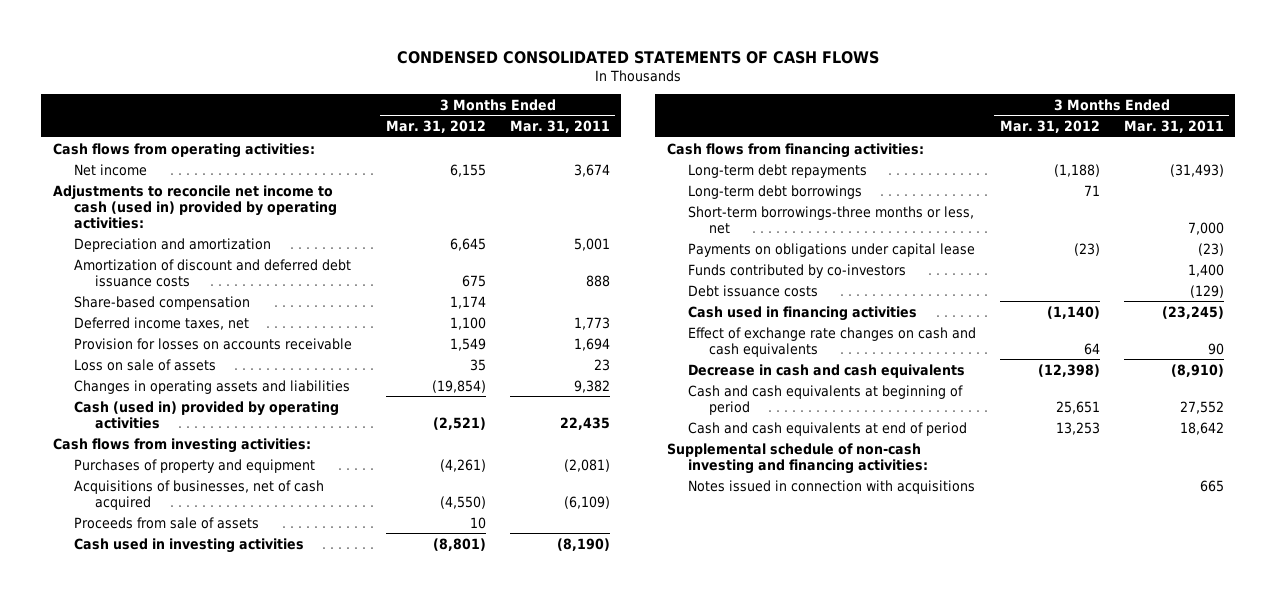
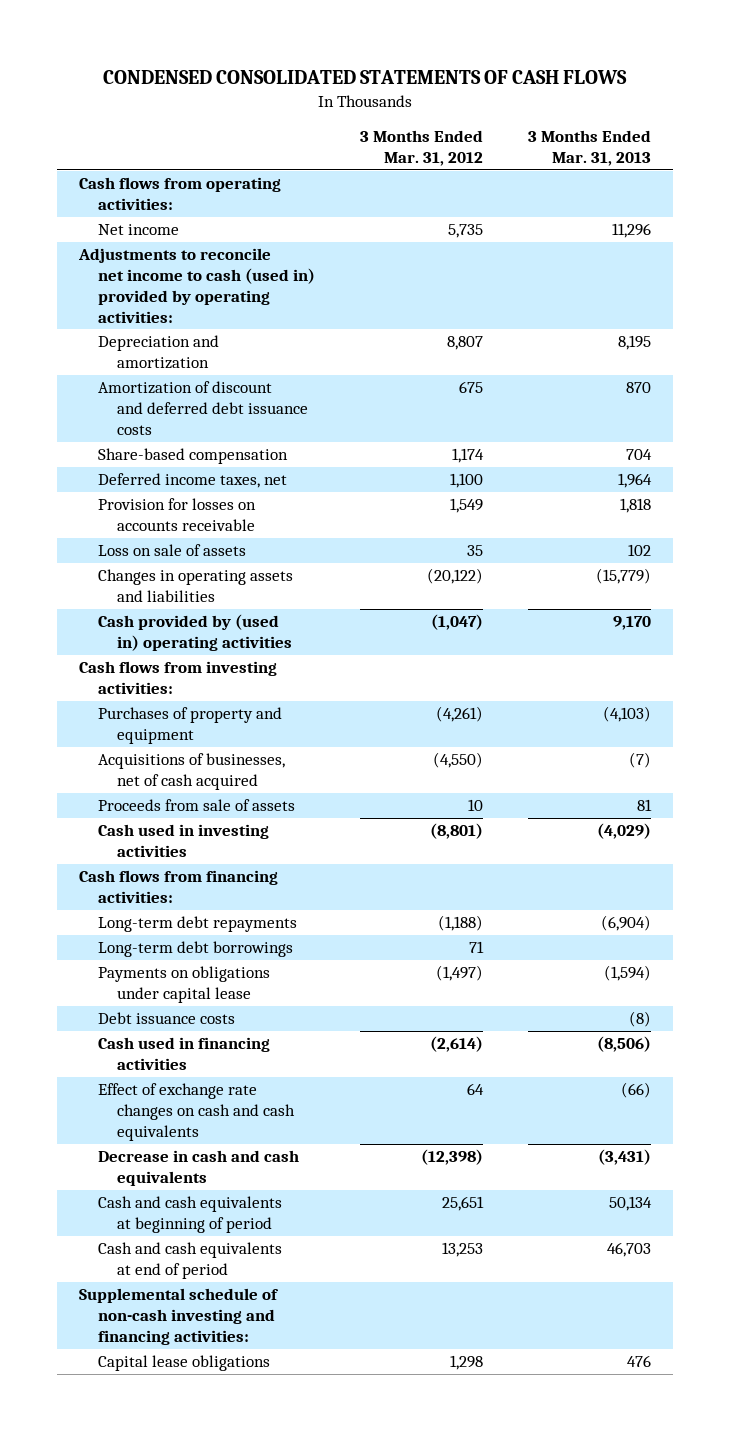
[509,120,610,134] Mar. 31, 2011 -> none
none -> [527,130,651,166] 3 Months Ended Mar. 31, 2013
[449,163,486,177] 6,155 -> [447,224,483,239] 5,735
[449,237,486,251] 6,645 -> [446,336,483,351] 8,807
[431,379,486,393] (19,854) -> [426,568,483,585] (20,122)
[73,400,339,429] Cash (used in) provided by operating activities -> [98,614,292,652] Cash provided by (used in) operating activities
[432,416,486,430] (2,521) -> [430,614,483,631] (1,047)
[687,205,974,234] Short-term borrowings-three months or less, net -> none
[687,263,906,278] Funds contributed by co-investors -> none
[1073,242,1100,256] (23) -> [435,965,483,982] (1,497)
[1046,305,1100,319] (1,140) -> [429,1036,483,1053] (2,614)
[687,479,975,494] Notes issued in connection with acquisitions -> none
none -> [98,1355,271,1372] Capital lease obligations

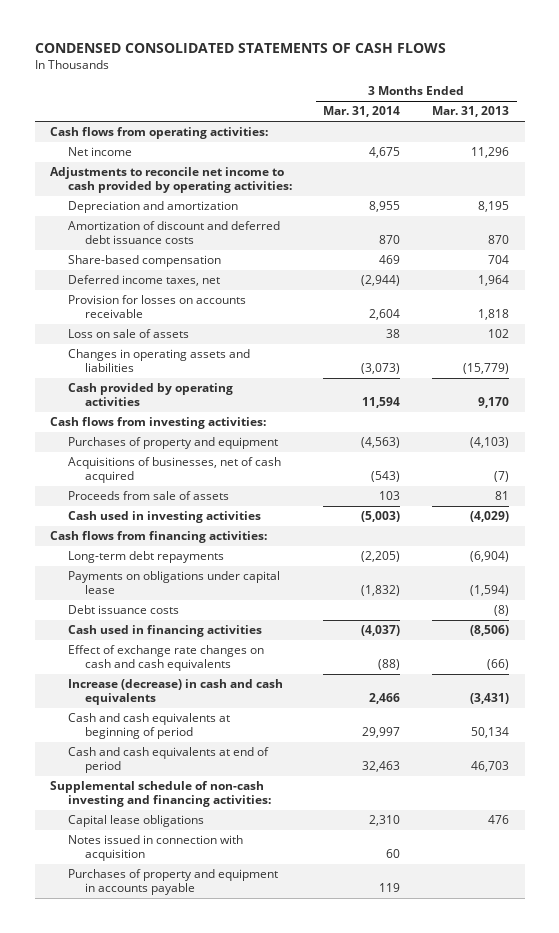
[359,130,483,166] 3 Months Ended Mar. 31, 2012 -> none
none -> [323,106,401,118] Mar. 31, 2014
[78,248,316,323] Adjustments to reconcile net income to cash (used in) provided by operating activities: -> [50,167,292,194] Adjustments to reconcile net income to cash provided by operating activities:
[98,614,292,652] Cash provided by (used in) operating activities -> [67,383,233,407] Cash provided by operating activities
[98,941,294,958] Long-term debt borrowings -> none
[98,1150,300,1187] Decrease in cash and cash equivalents -> [67,679,283,706] Increase (decrease) in cash and cash equivalents
none -> [67,835,243,862] Notes issued in connection with acquisition
none -> [67,869,278,896] Purchases of property and equipment in accounts payable

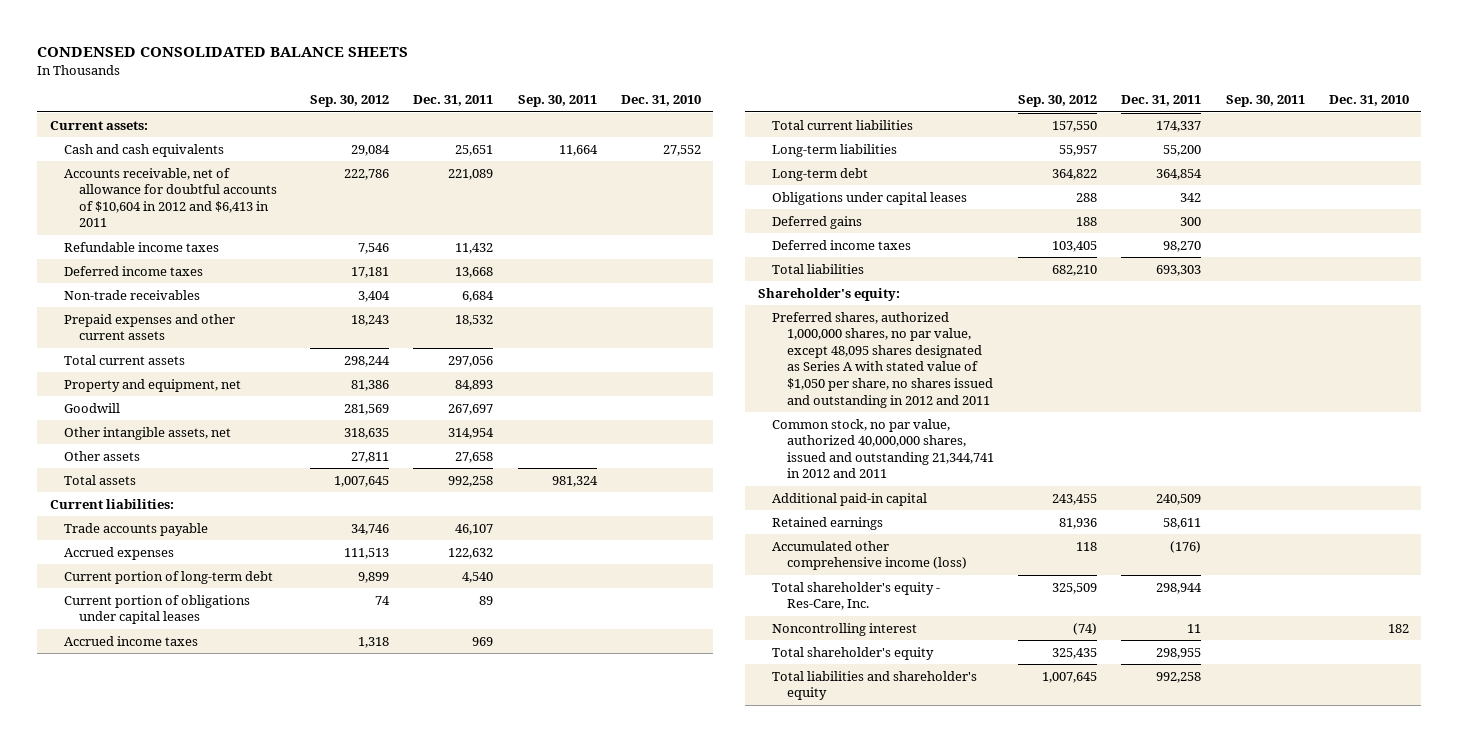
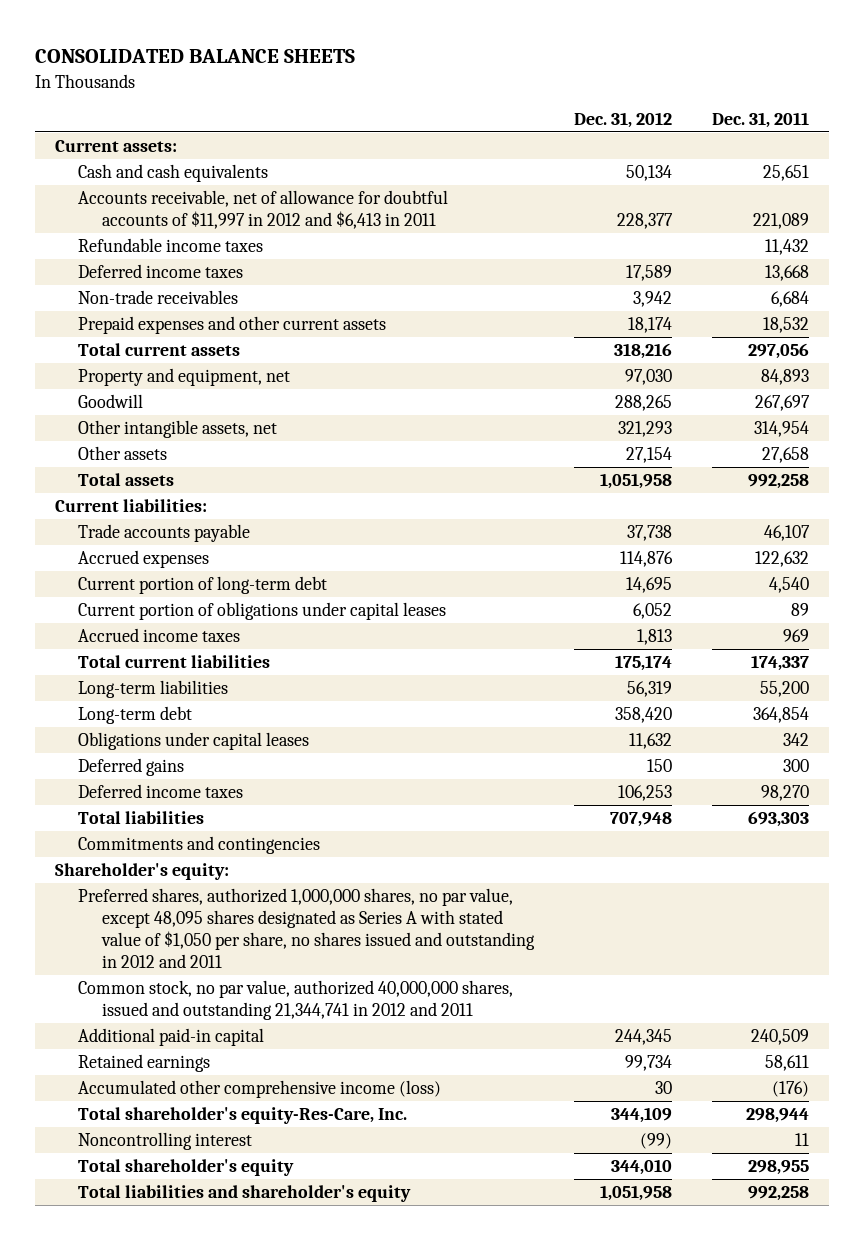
[37,47,409,58] CONDENSED CONSOLIDATED BALANCE SHEETS -> [35,49,356,64] CONSOLIDATED BALANCE SHEETS
[309,95,389,108] Sep. 30, 2012 -> none
[517,95,597,108] Sep. 30, 2011 -> none
[621,95,702,107] Dec. 31, 2010 -> none
none -> [573,111,672,128] Dec. 31, 2012
[64,167,277,228] Accounts receivable, net of allowance for doubtful accounts of $10,604 in 2012 and $6,413 in 2011 -> [78,190,449,230] Accounts receivable, net of allowance for doubtful accounts of $11,997 in 2012 and $6,413 in 2011
none -> [78,836,321,855] Commitments and contingencies
[772,581,941,611] Total shareholder's equity - Res-Care, Inc. -> [78,1107,408,1125] Total shareholder's equity-Res-Care, Inc.

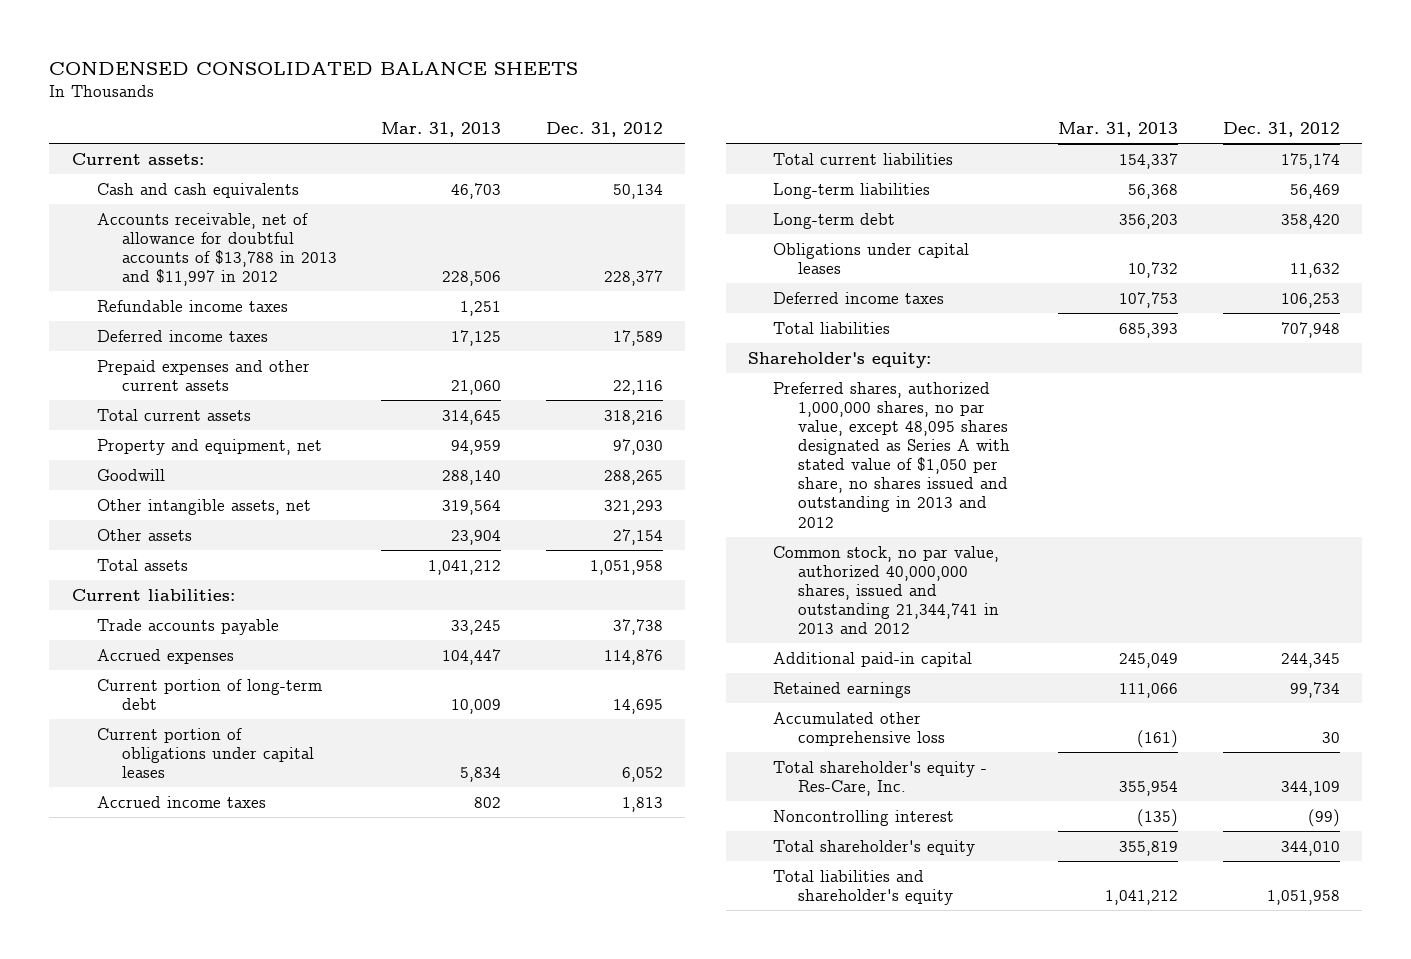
[35,49,356,64] CONSOLIDATED BALANCE SHEETS -> [49,61,579,75] CONDENSED CONSOLIDATED BALANCE SHEETS
[711,111,809,128] Dec. 31, 2011 -> none
none -> [381,121,502,137] Mar. 31, 2013
[78,190,449,230] Accounts receivable, net of allowance for doubtful accounts of $11,997 in 2012 and $6,413 in 2011 -> [96,212,337,287] Accounts receivable, net of allowance for doubtful accounts of $13,788 in 2013 and $11,997 in 2012
[78,290,239,305] Non-trade receivables -> none
[627,317,672,334] 18,174 -> [613,379,664,395] 22,116
[626,681,672,698] 56,319 -> [1289,183,1340,199] 56,469
[78,758,185,777] Deferred gains -> none
[78,836,321,855] Commitments and contingencies -> none
[78,888,535,968] Preferred shares, authorized 1,000,000 shares, no par value, except 48,095 shares designated as Series A with stated value of $1,050 per share, no shares issued and outstanding in 2012 and 2011 -> [773,381,1011,528] Preferred shares, authorized 1,000,000 shares, no par value, except 48,095 shares designated as Series A with stated value of $1,050 per share, no shares issued and outstanding in 2013 and 2012
[78,980,514,1021] Common stock, no par value, authorized 40,000,000 shares, issued and outstanding 21,344,741 in 2012 and 2011 -> [773,545,1000,635] Common stock, no par value, authorized 40,000,000 shares, issued and outstanding 21,344,741 in 2013 and 2012
[78,1080,442,1099] Accumulated other comprehensive income (loss) -> [773,711,946,746] Accumulated other comprehensive loss
[78,1107,408,1125] Total shareholder's equity-Res-Care, Inc. -> [773,760,988,796] Total shareholder's equity - Res-Care, Inc.

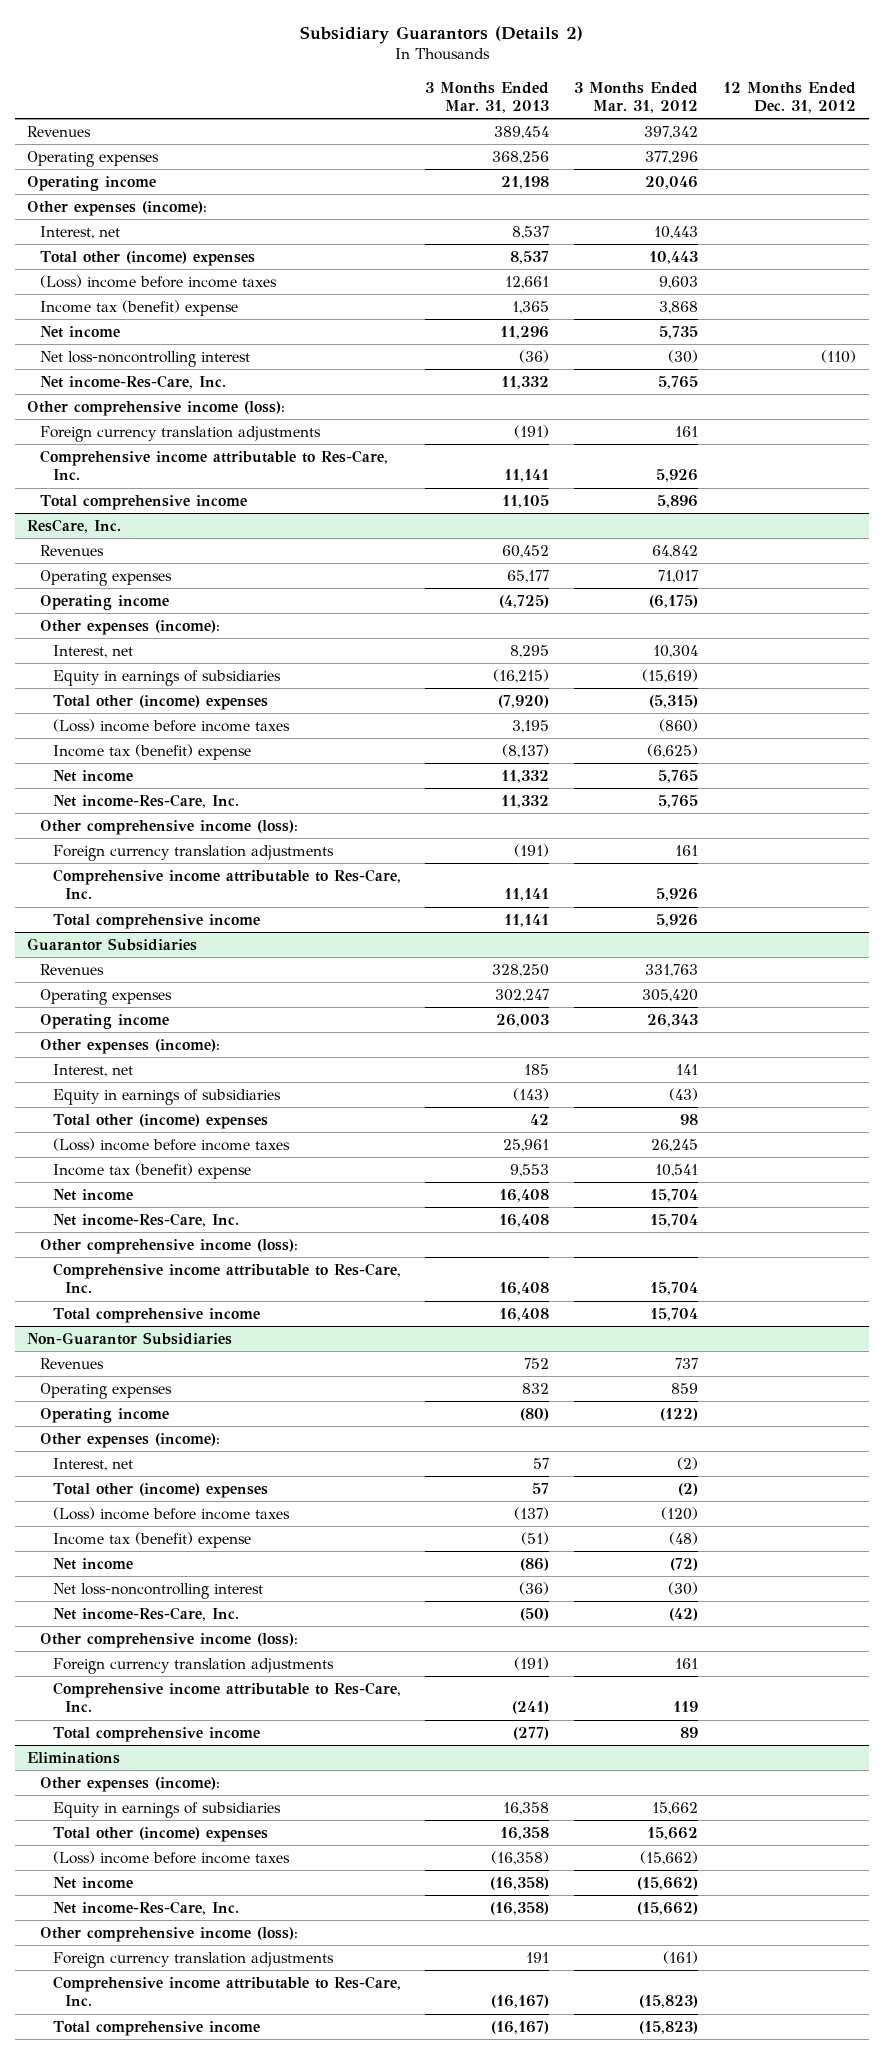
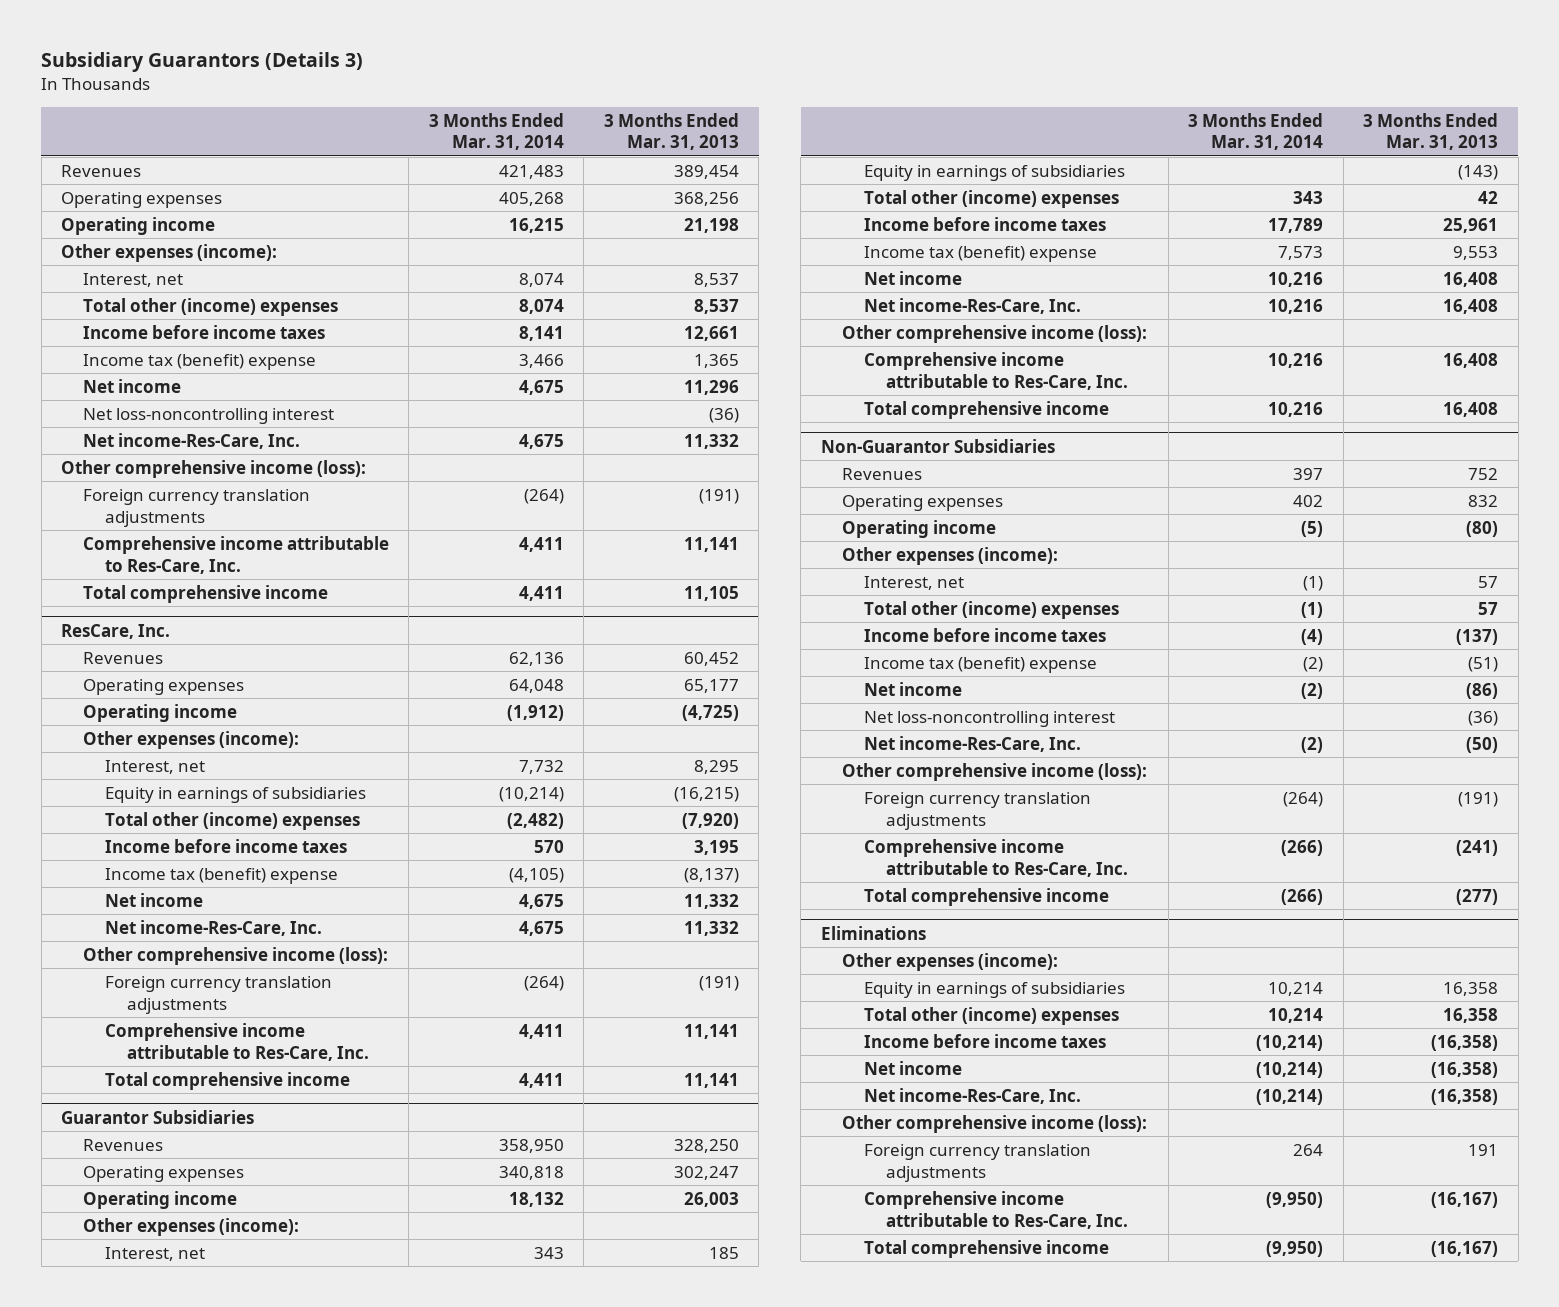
[299,25,583,44] Subsidiary Guarantors (Details 2) -> [41,52,364,73] Subsidiary Guarantors (Details 3)
[574,81,699,114] 3 Months Ended Mar. 31, 2012 -> none
[723,81,857,114] 12 Months Ended Dec. 31, 2012 -> none
none -> [428,112,564,151] 3 Months Ended Mar. 31, 2014
[39,274,277,288] (Loss) income before income taxes -> [82,324,325,339] Income before income taxes
[52,718,290,732] (Loss) income before income taxes -> [104,838,347,853] Income before income taxes
[52,1137,290,1151] (Loss) income before income taxes -> [864,216,1107,231] Income before income taxes
[52,1506,290,1520] (Loss) income before income taxes -> [864,627,1107,642] Income before income taxes
[52,1850,290,1864] (Loss) income before income taxes -> [864,1033,1107,1048] Income before income taxes

